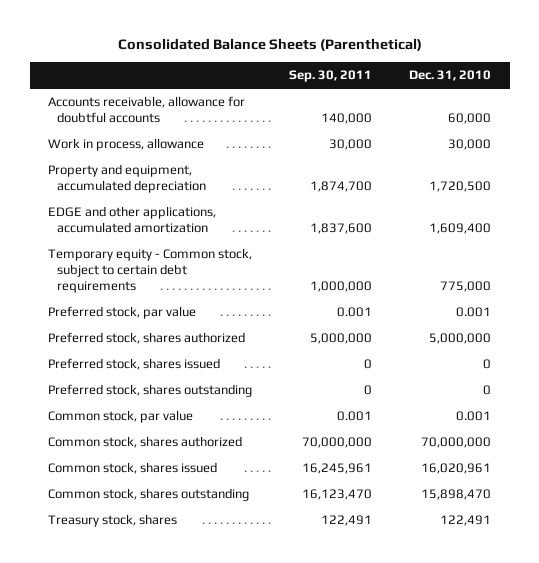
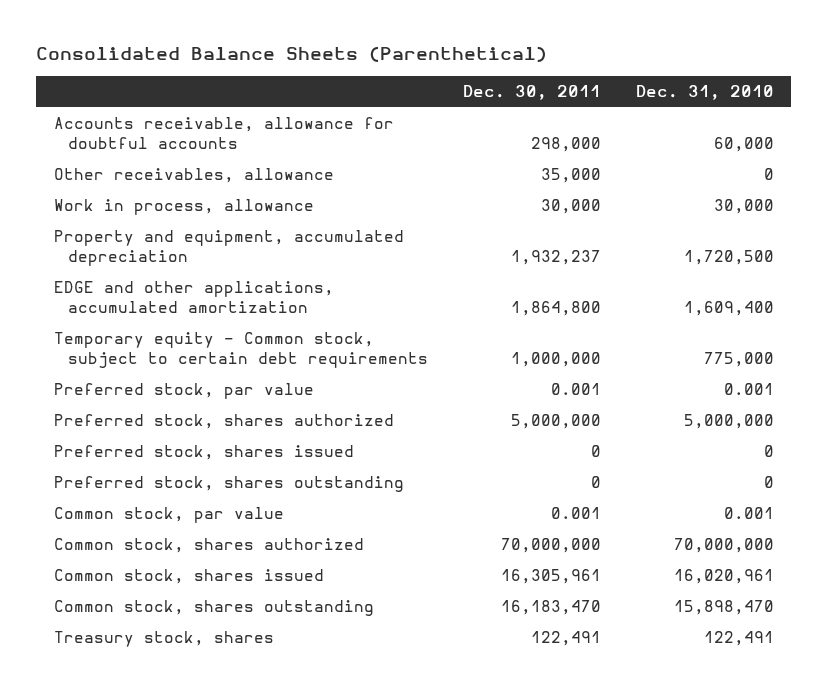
[289,70,373,83] Sep. 30, 2011 -> none
none -> [462,85,601,101] Dec. 30, 2011
none -> [53,168,334,184] Other receivables, allowance

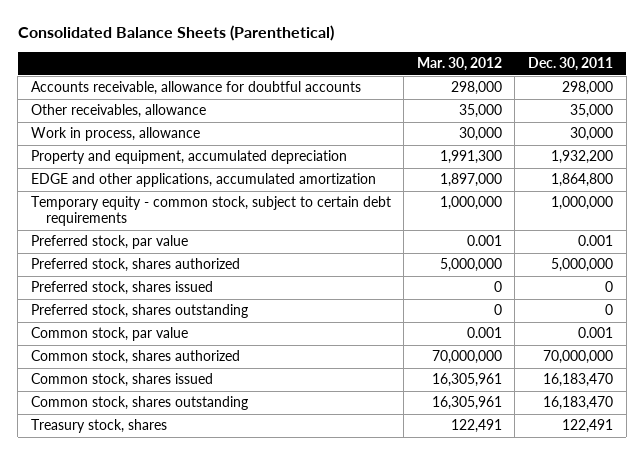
[635,85,774,101] Dec. 31, 2010 -> none
none -> [416,57,502,72] Mar. 30, 2012
[510,250,601,266] 1,932,237 -> [550,150,613,165] 1,932,200
[53,332,428,369] Temporary equity - Common stock, subject to certain debt requirements -> [30,196,391,227] Temporary equity - common stock, subject to certain debt requirements
[500,569,601,585] 16,305,961 -> [542,373,613,388] 16,183,470

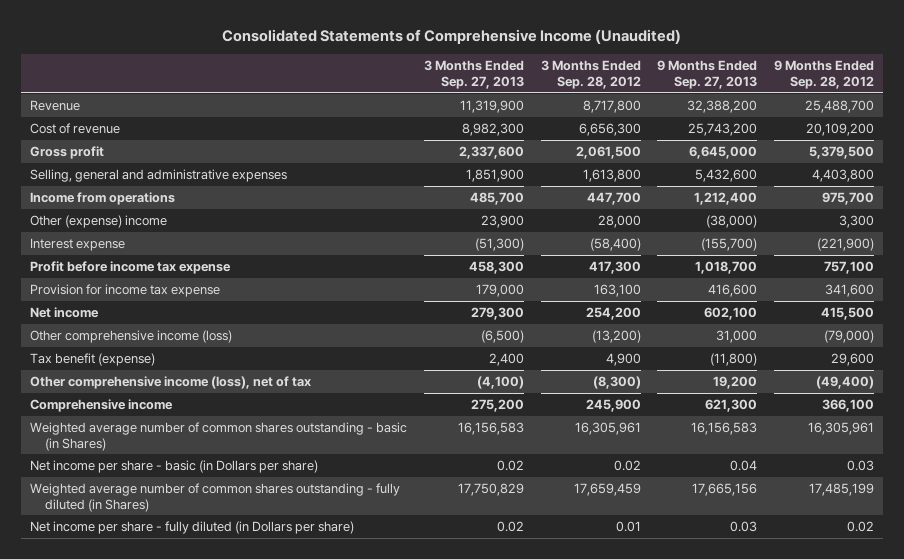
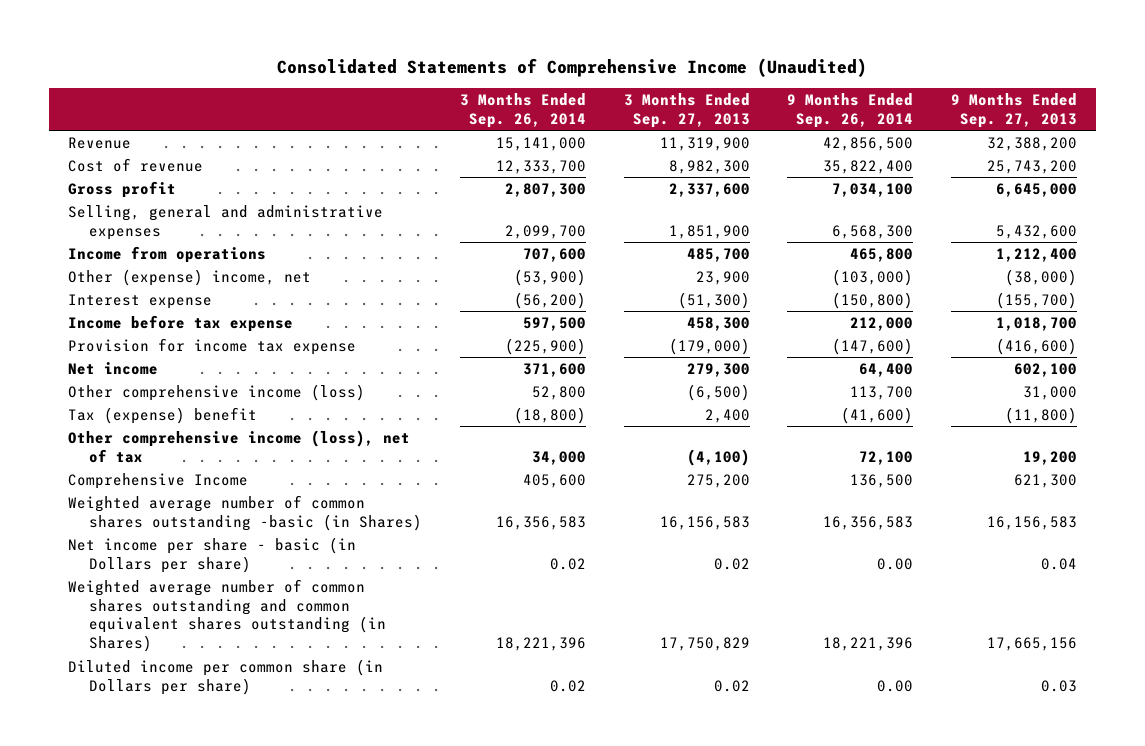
[540,60,641,89] 3 Months Ended Sep. 28, 2012 -> none
[774,60,875,89] 9 Months Ended Sep. 28, 2012 -> none
none -> [460,93,587,128] 3 Months Ended Sep. 26, 2014
none -> [787,93,914,128] 9 Months Ended Sep. 26, 2014
[29,215,167,229] Other (expense) income -> [68,268,312,286] Other (expense) income, net
[29,261,231,275] Profit before income tax expense -> [68,314,294,332] Income before tax expense
[475,284,524,298] 179,000 -> [668,337,750,355] (179,000)
[708,284,758,298] 416,600 -> [995,337,1077,355] (416,600)
[29,353,155,367] Tax benefit (expense) -> [68,406,258,424] Tax (expense) benefit
[29,399,173,413] Comprehensive income -> [68,472,249,489] Comprehensive Income
[29,422,407,451] Weighted average number of common shares outstanding - basic (in Shares) -> [68,494,423,531] Weighted average number of common shares outstanding -basic (in Shares)
[29,483,400,512] Weighted average number of common shares outstanding - fully diluted (in Shares) -> [68,578,387,653] Weighted average number of common shares outstanding and common equivalent shares outstanding (in Shares)
[29,521,354,535] Net income per share - fully diluted (in Dollars per share) -> [68,658,384,695] Diluted income per common share (in Dollars per share)

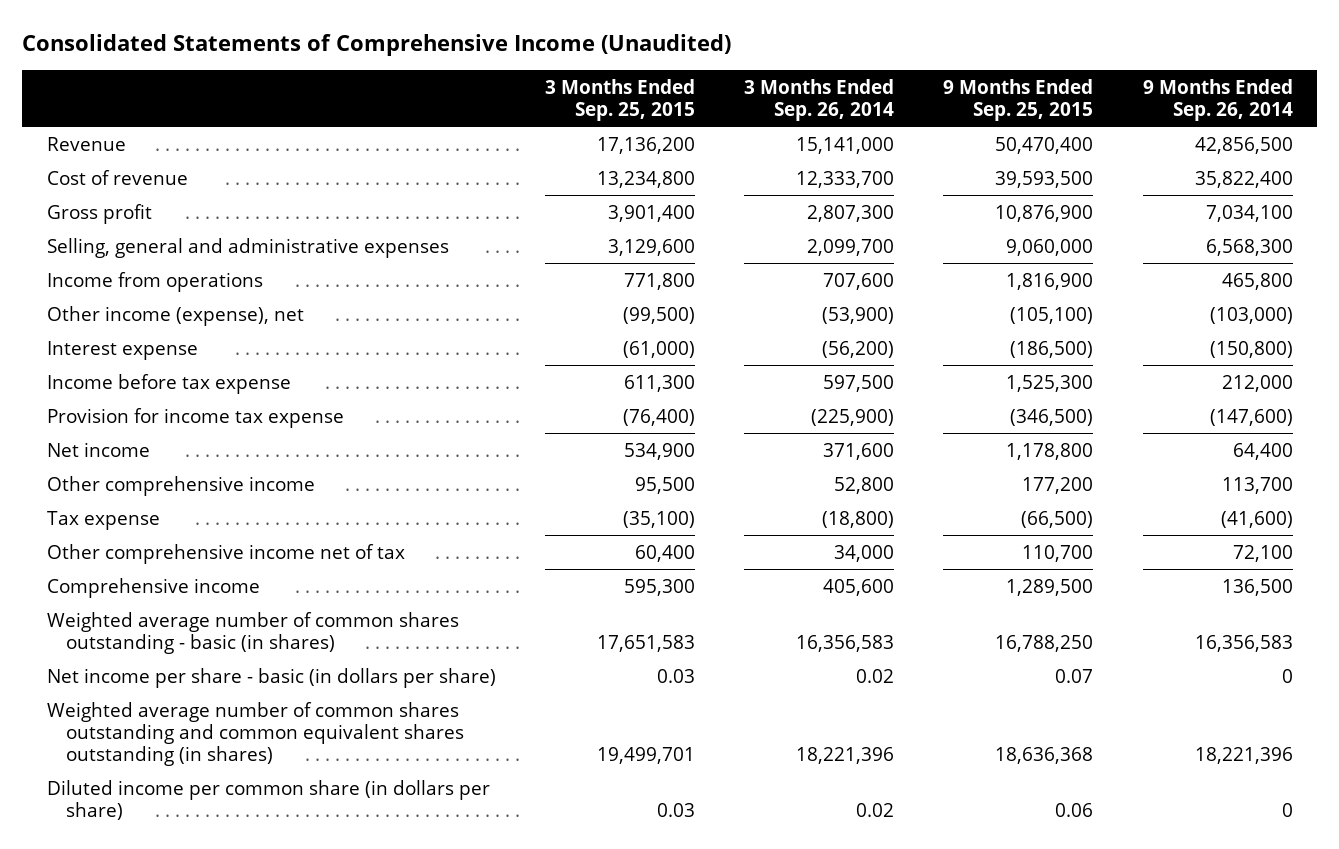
[623,93,750,128] 3 Months Ended Sep. 27, 2013 -> none
[950,93,1077,128] 9 Months Ended Sep. 27, 2013 -> none
none -> [544,78,695,121] 3 Months Ended Sep. 25, 2015
none -> [943,78,1094,121] 9 Months Ended Sep. 25, 2015
[68,268,312,286] Other (expense) income, net -> [46,305,304,326] Other income (expense), net
[68,383,366,401] Other comprehensive income (loss) -> [46,475,315,496] Other comprehensive income
[68,406,258,424] Tax (expense) benefit -> [46,510,160,530] Tax expense
[68,429,411,463] Other comprehensive income (loss), net of tax -> [46,543,405,564] Other comprehensive income net of tax
[68,472,249,489] Comprehensive Income -> [46,577,260,598] Comprehensive income
[68,494,423,531] Weighted average number of common shares outstanding -basic (in Shares) -> [46,611,459,654] Weighted average number of common shares outstanding - basic (in shares)
[68,536,357,573] Net income per share - basic (in Dollars per share) -> [46,667,496,688] Net income per share - basic (in dollars per share)
[877,557,914,570] 0.00 -> [1281,668,1293,683] 0
[68,578,387,653] Weighted average number of common shares outstanding and common equivalent shares outstanding (in Shares) -> [46,701,465,766] Weighted average number of common shares outstanding and common equivalent shares outstanding (in shares)
[68,658,384,695] Diluted income per common share (in Dollars per share) -> [46,779,490,820] Diluted income per common share (in dollars per share)
[877,679,914,692] 0.00 -> [1281,802,1293,817] 0

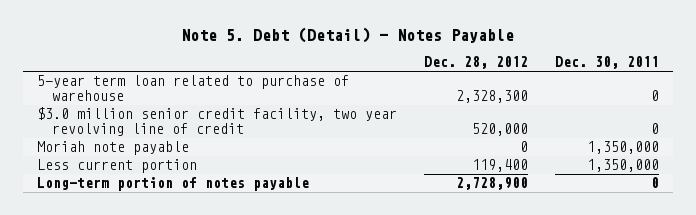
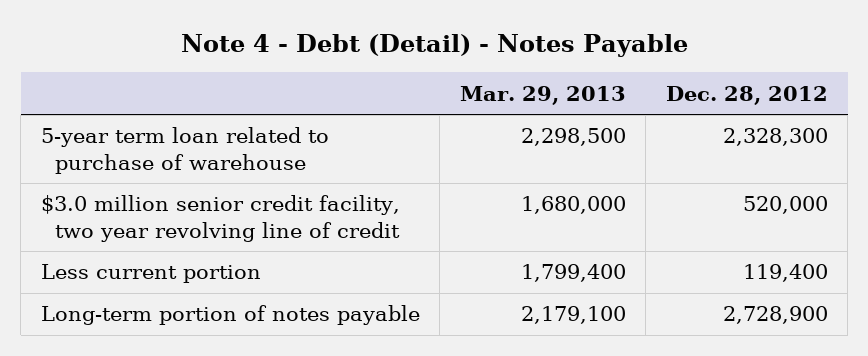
[181,27,515,44] Note 5. Debt (Detail) - Notes Payable -> [181,34,689,58] Note 4 - Debt (Detail) - Notes Payable
[555,56,660,70] Dec. 30, 2011 -> none
none -> [459,85,626,105] Mar. 29, 2013
[36,141,189,156] Moriah note payable -> none

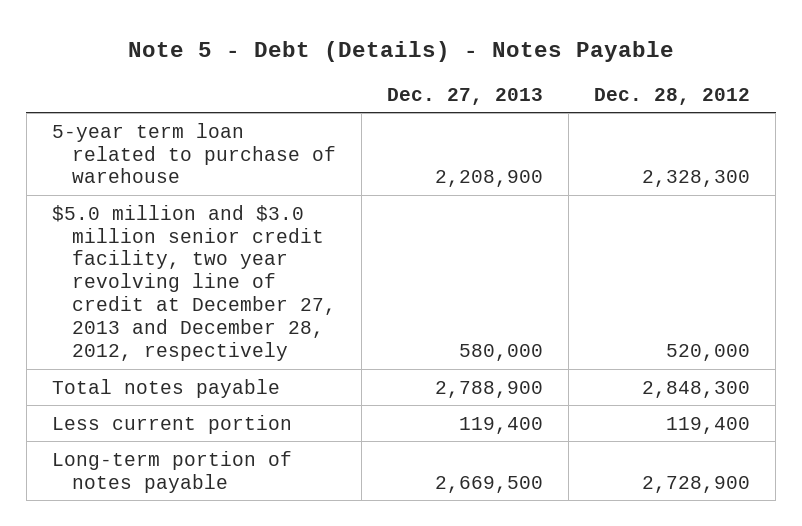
[181,34,689,58] Note 4 - Debt (Detail) - Notes Payable -> [127,40,674,62] Note 5 - Debt (Details) - Notes Payable
[459,85,626,105] Mar. 29, 2013 -> none
none -> [387,87,544,105] Dec. 27, 2013
[40,195,400,242] $3.0 million senior credit facility, two year revolving line of credit -> [51,204,337,362] $5.0 million and $3.0 million senior credit facility, two year revolving line of credit at December 27, 2013 and December 28, 2012, respectively
none -> [51,378,280,398] Total notes payable

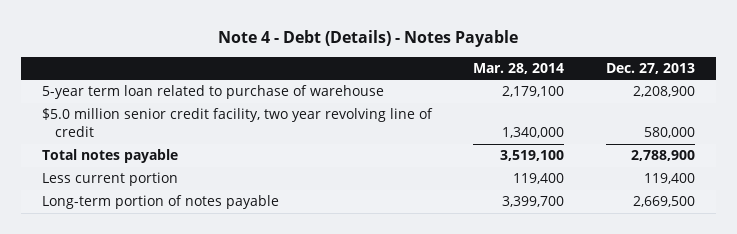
[127,40,674,62] Note 5 - Debt (Details) - Notes Payable -> [218,29,519,47] Note 4 - Debt (Details) - Notes Payable
[594,87,751,105] Dec. 28, 2012 -> none
none -> [473,62,565,74] Mar. 28, 2014
[51,204,337,362] $5.0 million and $3.0 million senior credit facility, two year revolving line of credit at December 27, 2013 and December 28, 2012, respectively -> [41,108,433,138] $5.0 million senior credit facility, two year revolving line of credit

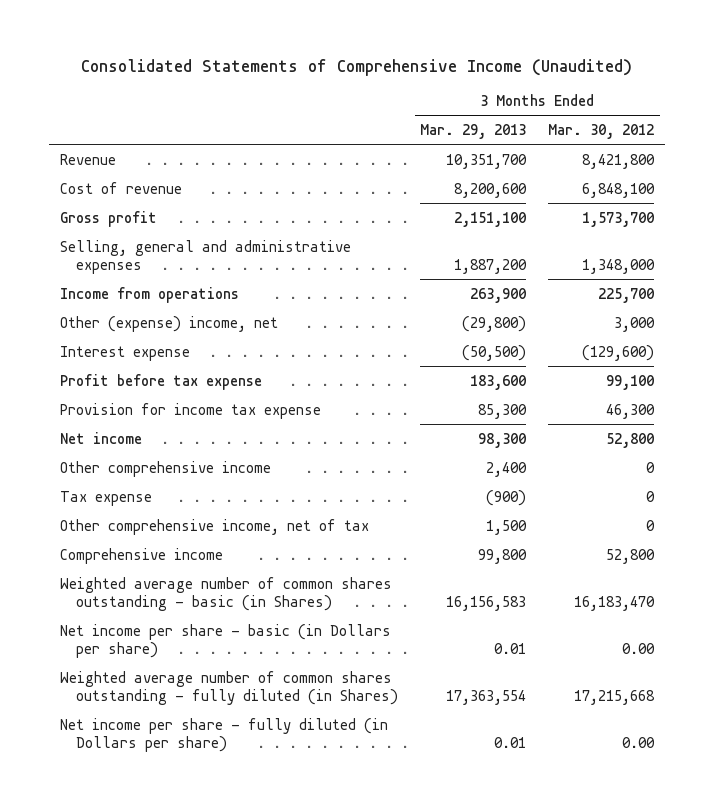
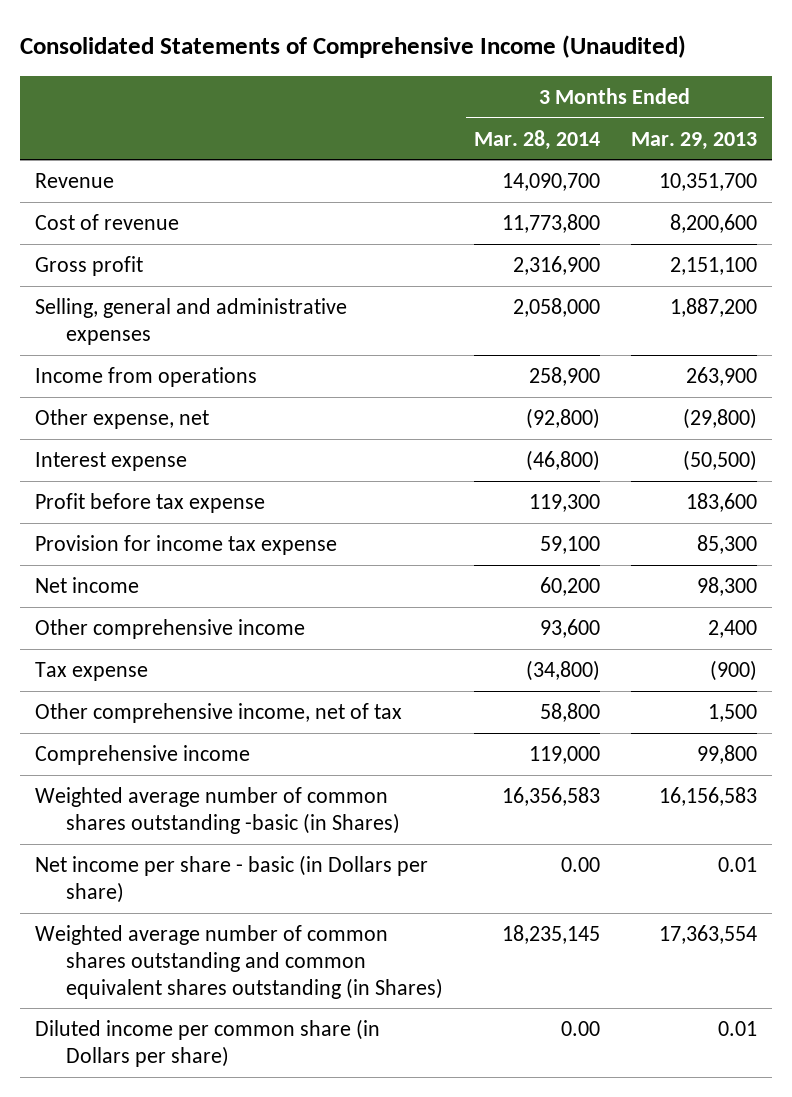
[548,123,655,139] Mar. 30, 2012 -> none
none -> [473,129,600,150] Mar. 28, 2014
[59,315,278,332] Other (expense) income, net -> [35,408,210,429] Other expense, net
[59,576,392,612] Weighted average number of common shares outstanding - basic (in Shares) -> [35,786,400,834] Weighted average number of common shares outstanding -basic (in Shares)
[59,670,399,706] Weighted average number of common shares outstanding - fully diluted (in Shares) -> [35,924,443,999] Weighted average number of common shares outstanding and common equivalent shares outstanding (in Shares)
[59,717,388,753] Net income per share - fully diluted (in Dollars per share) -> [35,1018,381,1067] Diluted income per common share (in Dollars per share)

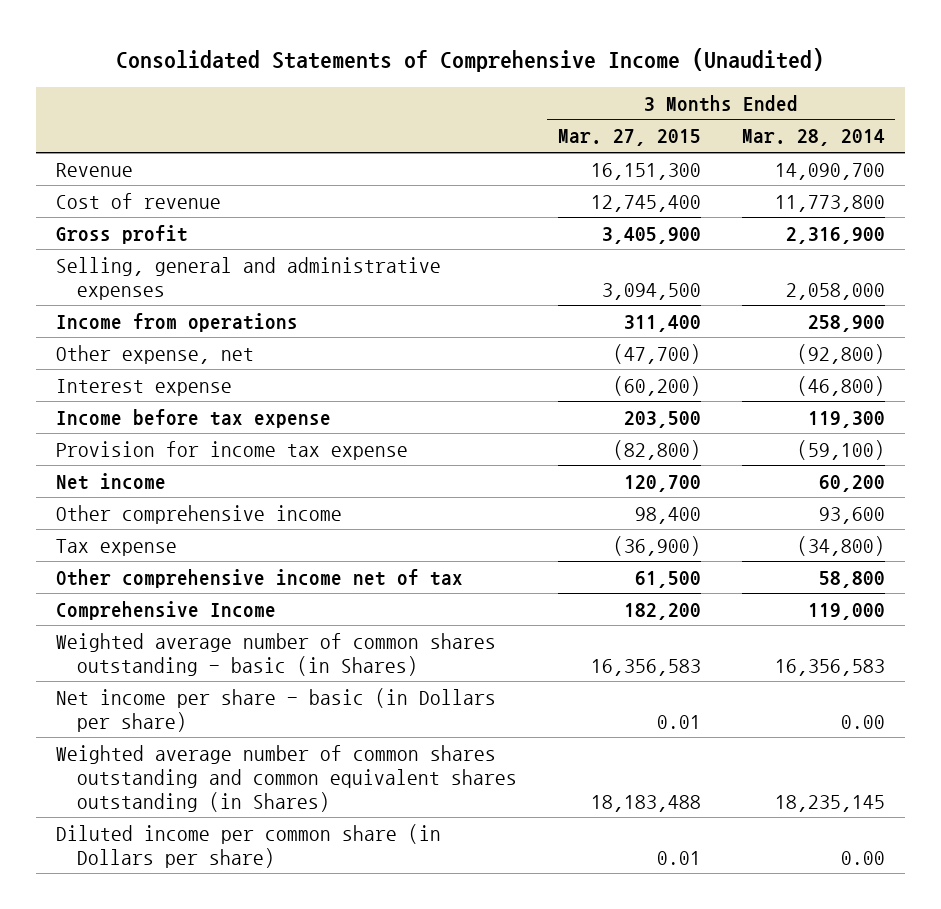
[630,131,757,150] Mar. 29, 2013 -> none
none -> [557,129,701,147] Mar. 27, 2015
[35,492,266,513] Profit before tax expense -> [56,408,332,428] Income before tax expense
[539,535,600,554] 59,100 -> [796,439,885,460] (59,100)
[35,702,403,723] Other comprehensive income, net of tax -> [56,568,464,588] Other comprehensive income net of tax
[35,744,251,765] Comprehensive income -> [56,600,277,620] Comprehensive Income
[35,786,400,834] Weighted average number of common shares outstanding -basic (in Shares) -> [56,632,497,676] Weighted average number of common shares outstanding - basic (in Shares)

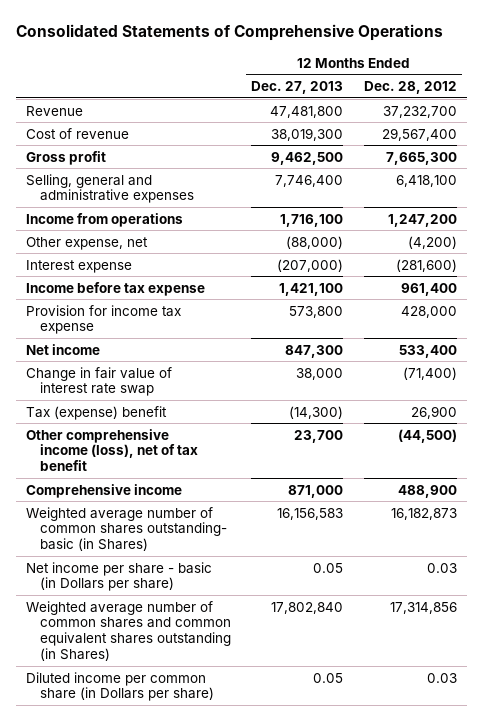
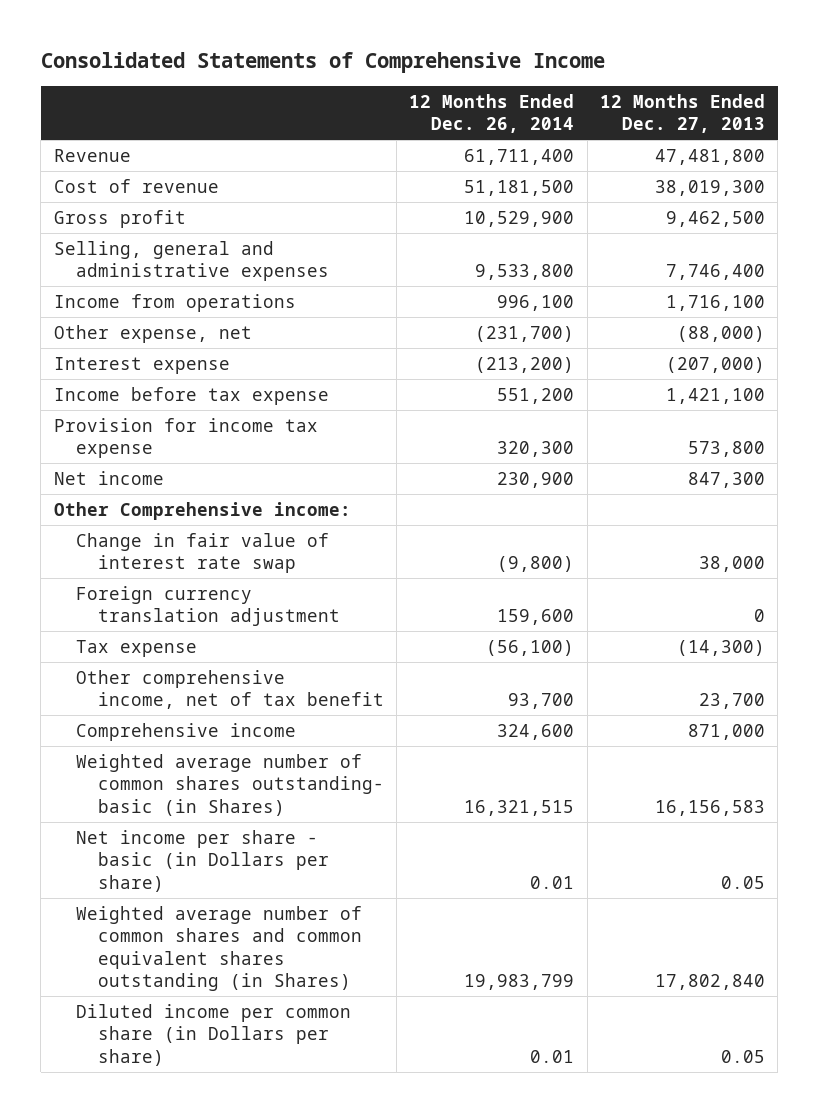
[16,24,444,42] Consolidated Statements of Comprehensive Operations -> [40,52,605,74] Consolidated Statements of Comprehensive Income
[363,81,457,95] Dec. 28, 2012 -> none
none -> [409,93,575,134] 12 Months Ended Dec. 26, 2014
none -> [53,501,351,520] Other Comprehensive income:
none -> [75,585,340,627] Foreign currency translation adjustment
[26,405,168,420] Tax (expense) benefit -> [75,639,197,657] Tax expense
[26,428,199,472] Other comprehensive income (loss), net of tax benefit -> [75,669,384,710] Other comprehensive income, net of tax benefit

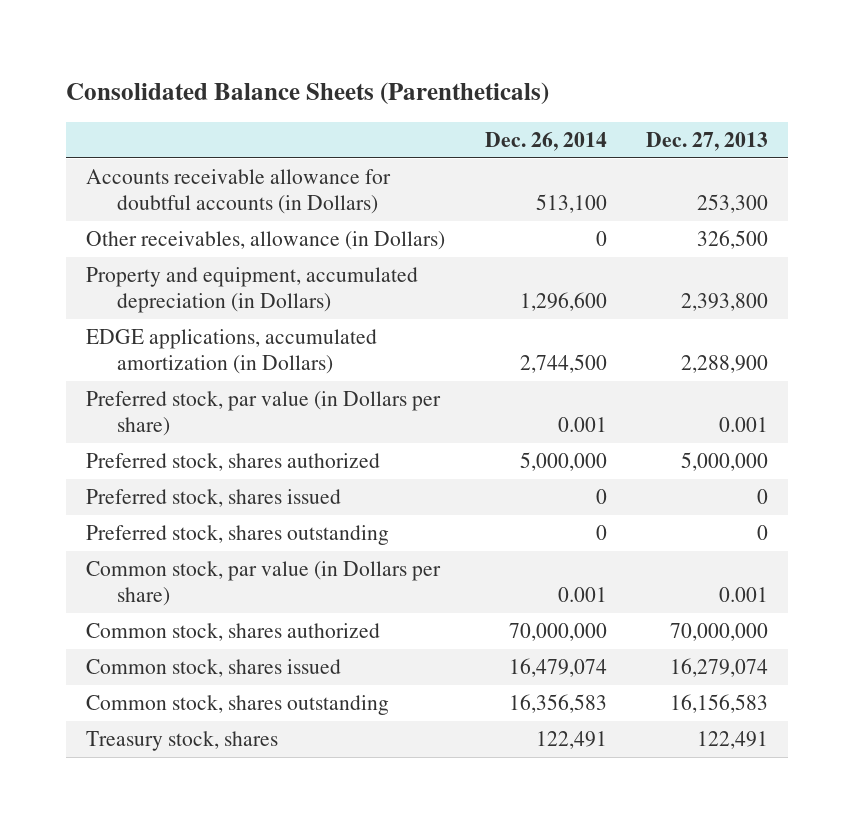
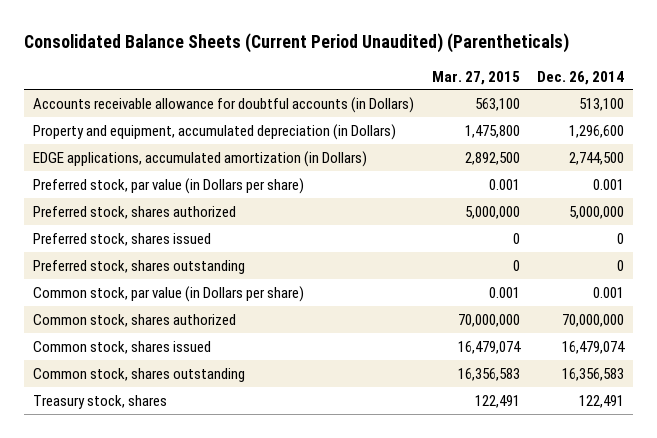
[66,81,550,105] Consolidated Balance Sheets (Parentheticals) -> [24,32,570,53] Consolidated Balance Sheets (Current Period Unaudited) (Parentheticals)
[646,131,769,151] Dec. 27, 2013 -> none
none -> [431,70,520,85] Mar. 27, 2015
[86,231,446,251] Other receivables, allowance (in Dollars) -> none

